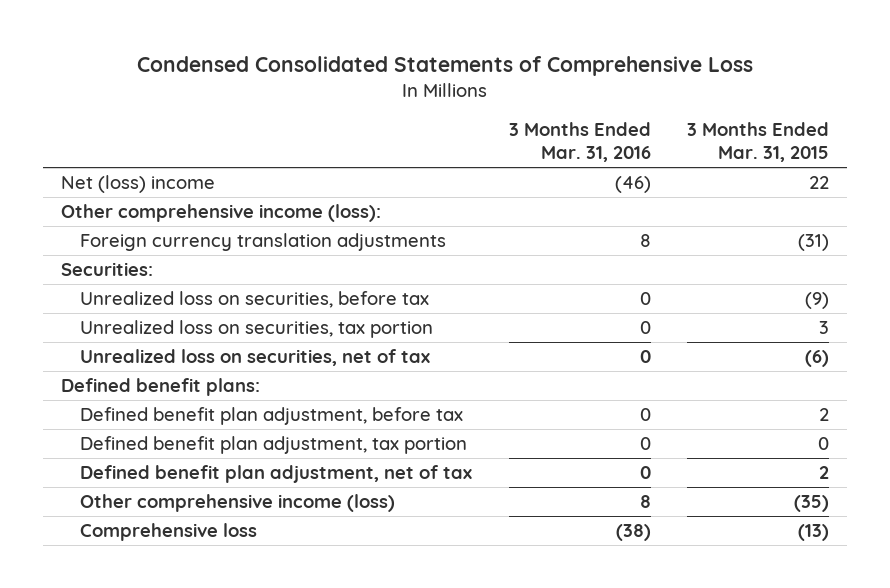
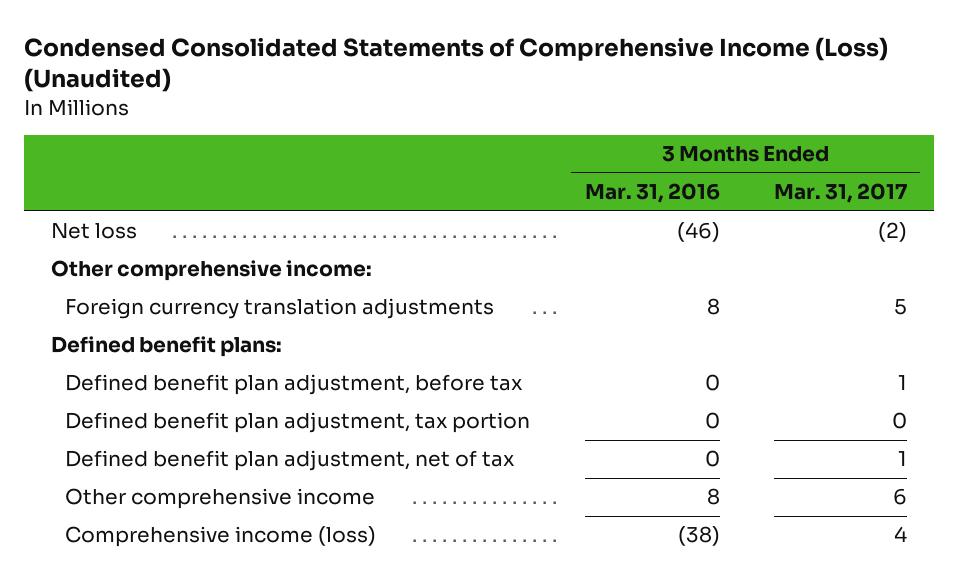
[137,55,754,76] Condensed Consolidated Statements of Comprehensive Loss -> [23,36,888,93] Condensed Consolidated Statements of Comprehensive Income (Loss) (Unaudited)
[686,122,829,162] 3 Months Ended Mar. 31, 2015 -> none
none -> [773,183,907,204] Mar. 31, 2017
[61,175,216,194] Net (loss) income -> [50,223,137,240] Net loss
[61,204,382,223] Other comprehensive income (loss): -> [50,260,372,282] Other comprehensive income:
[61,262,154,277] Securities: -> none
[80,291,430,309] Unrealized loss on securities, before tax -> none
[80,320,434,339] Unrealized loss on securities, tax portion -> none
[80,349,431,367] Unrealized loss on securities, net of tax -> none
[80,494,396,513] Other comprehensive income (loss) -> [65,488,376,510] Other comprehensive income
[80,523,258,542] Comprehensive loss -> [65,526,377,548] Comprehensive income (loss)

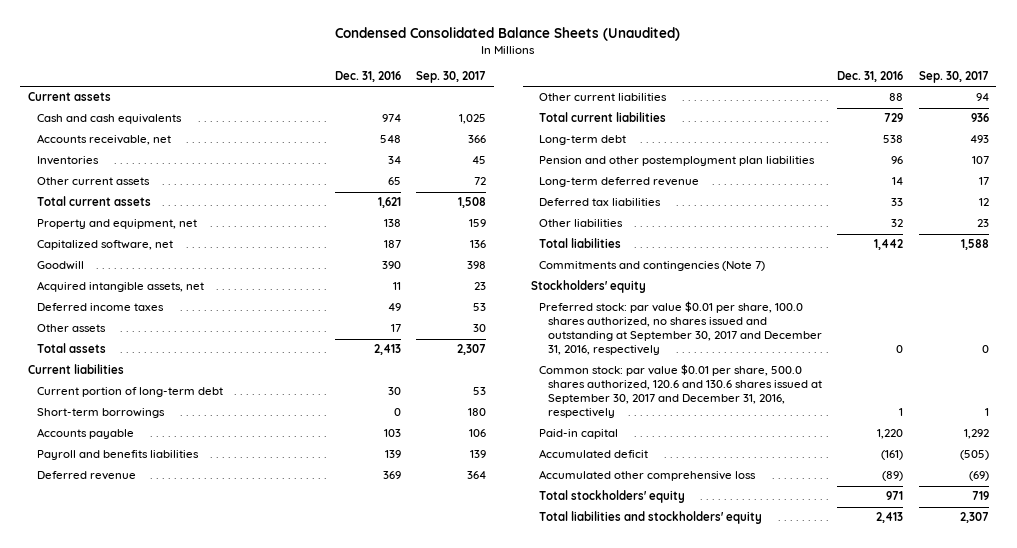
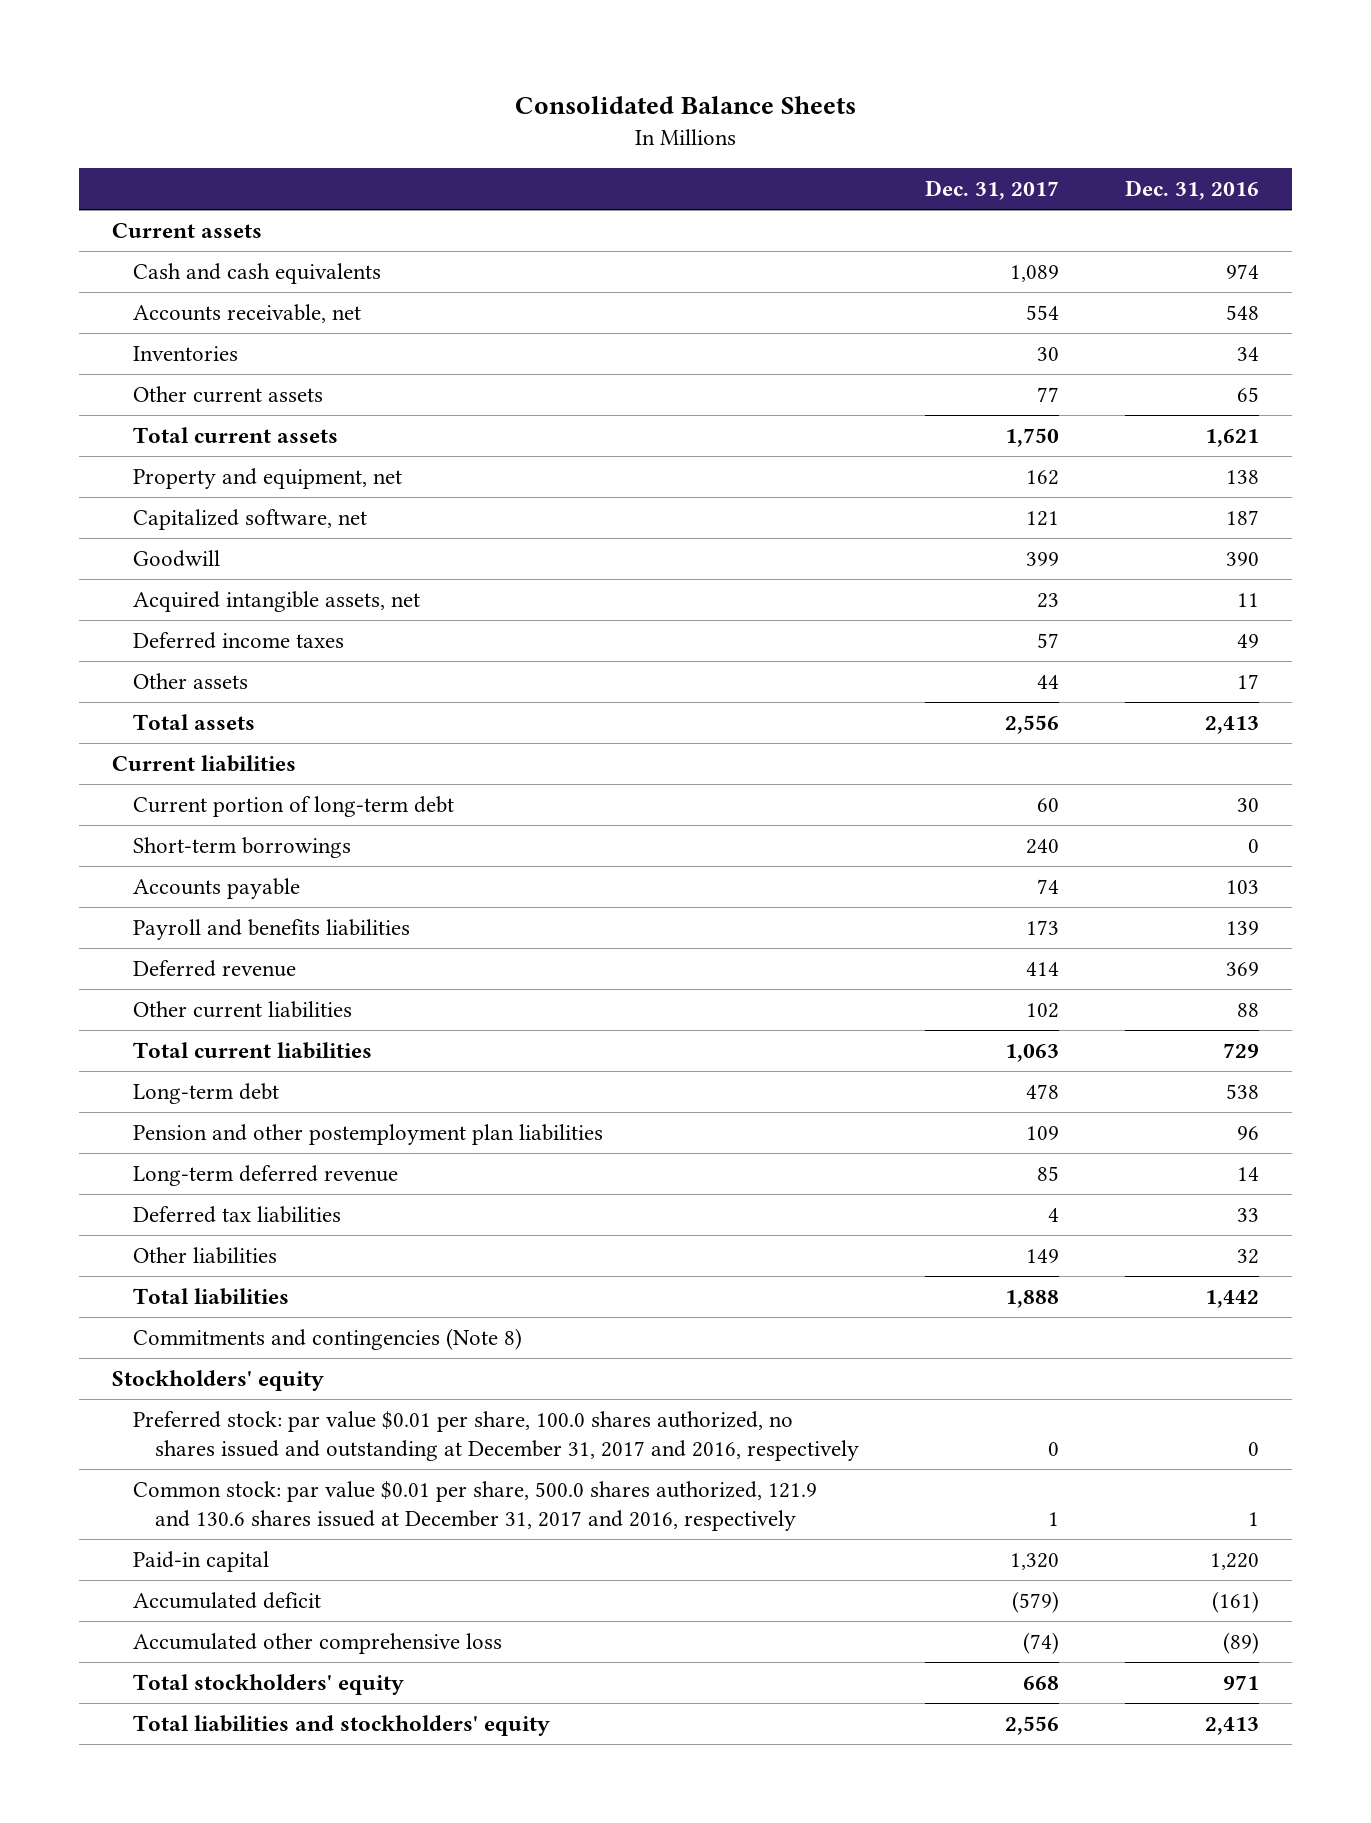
[335,27,681,42] Condensed Consolidated Balance Sheets (Unaudited) -> [514,96,856,115] Consolidated Balance Sheets
[416,71,487,84] Sep. 30, 2017 -> none
none -> [924,180,1059,201] Dec. 31, 2017
[539,261,766,272] Commitments and contingencies (Note 7) -> [133,1327,523,1350] Commitments and contingencies (Note 8)
[539,301,822,356] Preferred stock: par value $0.01 per share, 100.0 shares authorized, no shares issued and outstanding at September 30, 2017 and December 31, 2016, respectively -> [133,1410,859,1462] Preferred stock: par value $0.01 per share, 100.0 shares authorized, no shares issued and outstanding at December 31, 2017 and 2016, respectively
[539,364,822,419] Common stock: par value $0.01 per share, 500.0 shares authorized, 120.6 and 130.6 shares issued at September 30, 2017 and December 31, 2016, respectively -> [133,1480,818,1532] Common stock: par value $0.01 per share, 500.0 shares authorized, 121.9 and 130.6 shares issued at December 31, 2017 and 2016, respectively

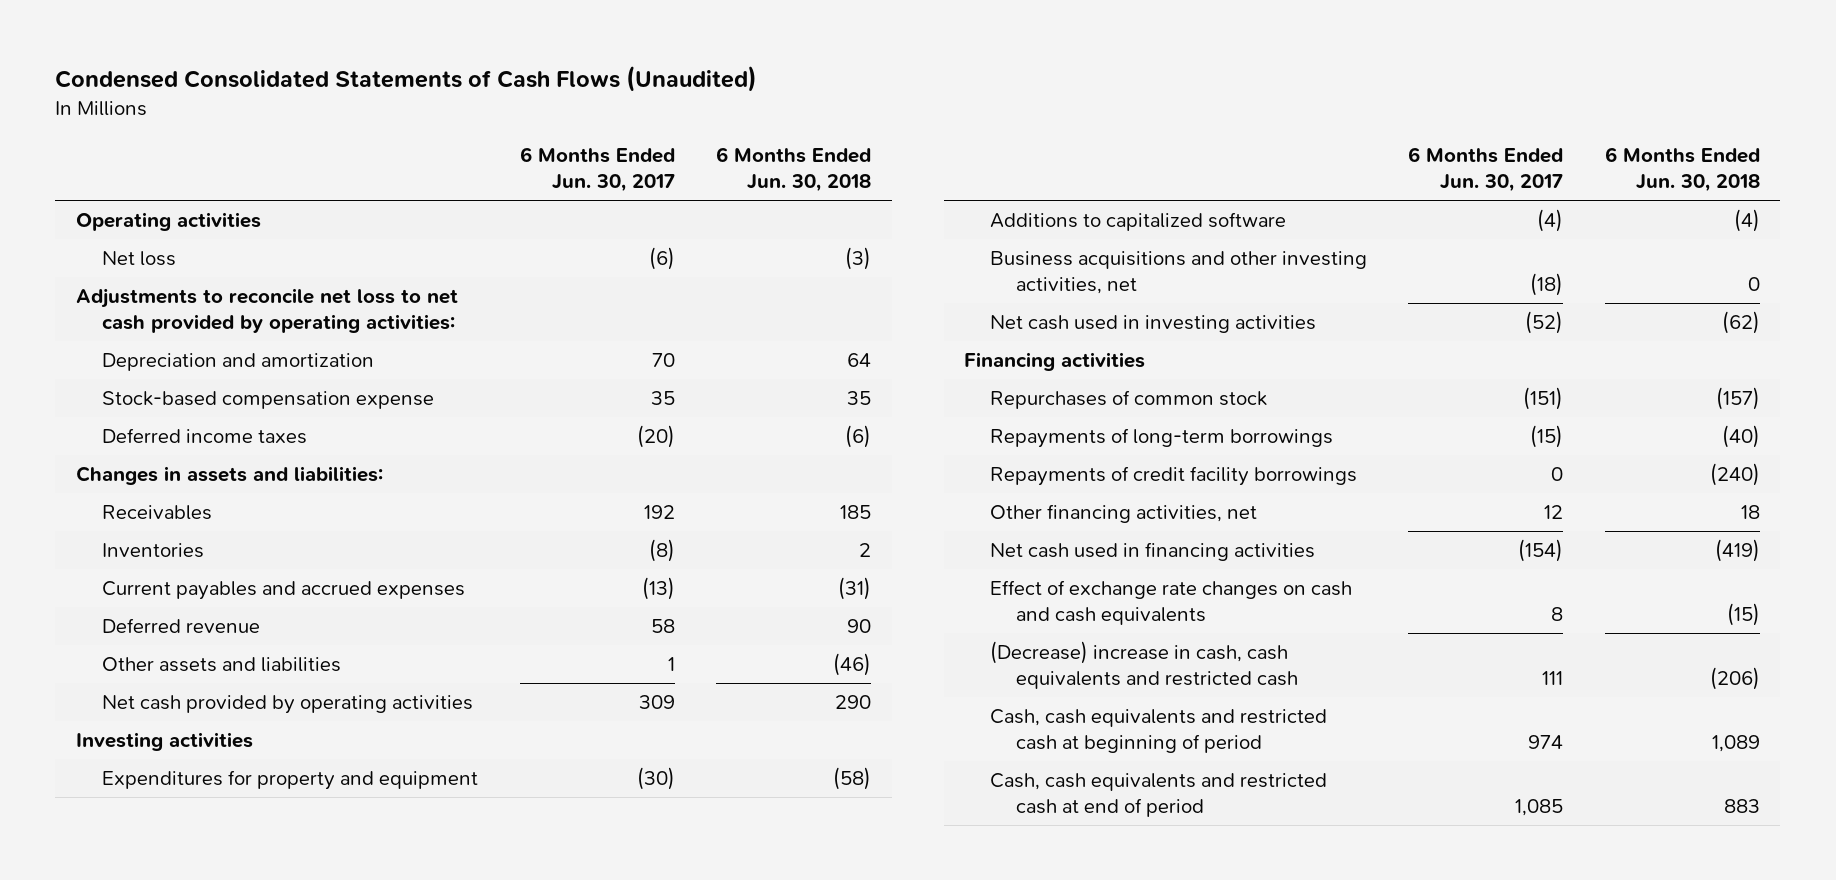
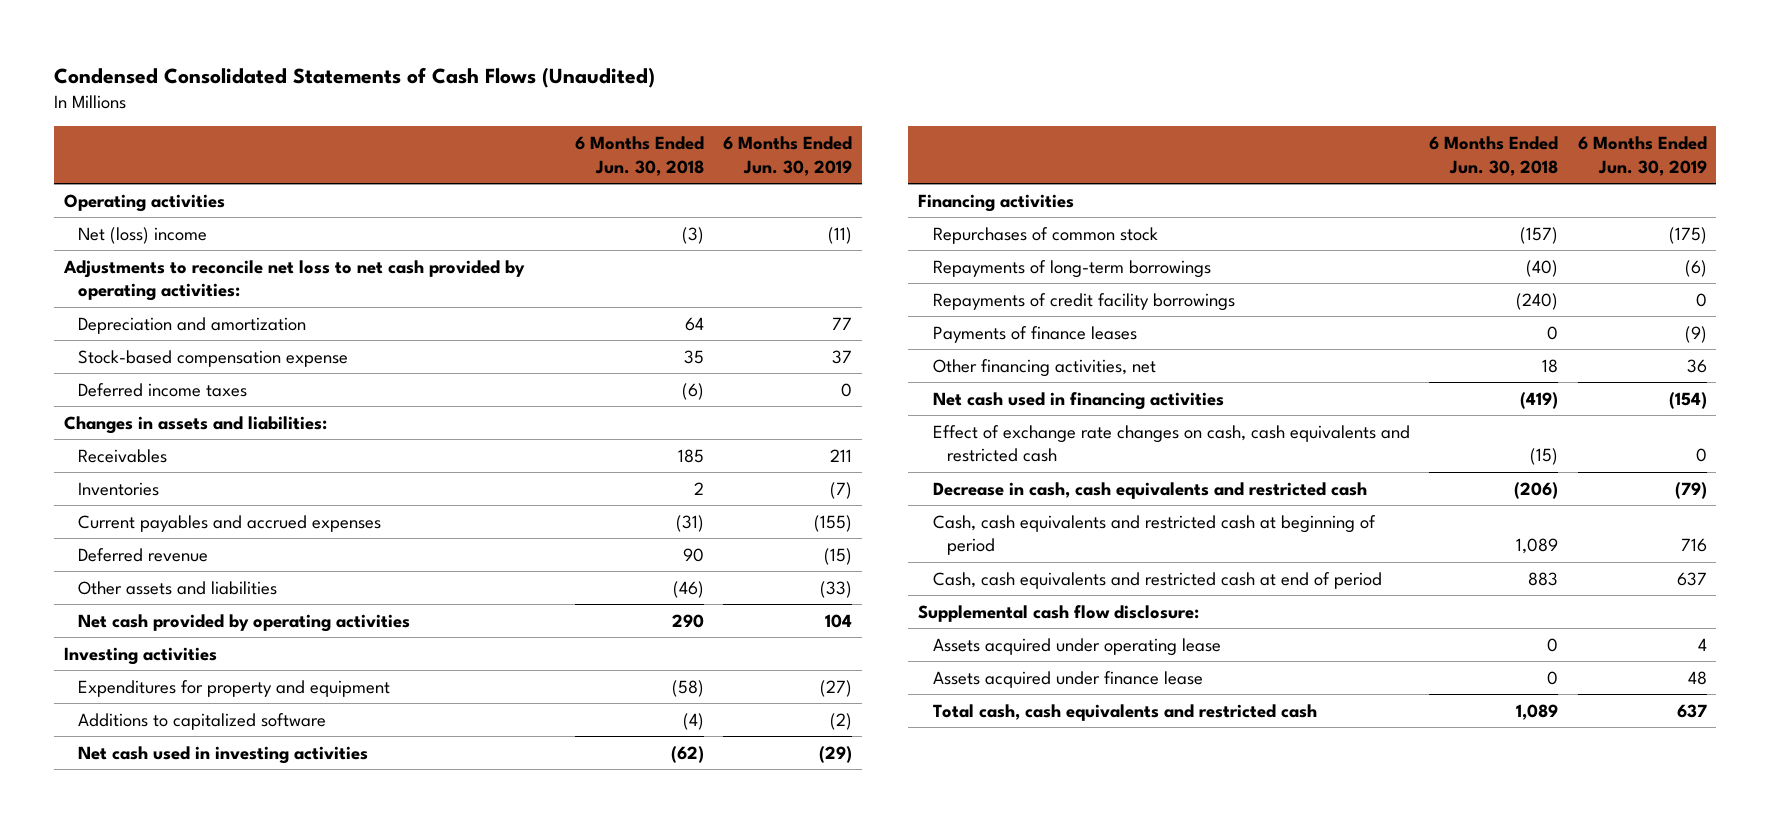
[520,146,676,193] 6 Months Ended Jun. 30, 2017 -> none
none -> [723,136,853,176] 6 Months Ended Jun. 30, 2019
[101,251,176,267] Net loss -> [78,226,208,244] Net (loss) income
[989,251,1367,295] Business acquisitions and other investing activities, net -> none
none -> [932,325,1137,343] Payments of finance leases
[989,580,1352,626] Effect of exchange rate changes on cash and cash equivalents -> [932,424,1410,463] Effect of exchange rate changes on cash, cash equivalents and restricted cash
[989,641,1298,690] (Decrease) increase in cash, cash equivalents and restricted cash -> [932,481,1367,499] Decrease in cash, cash equivalents and restricted cash
none -> [918,604,1200,622] Supplemental cash flow disclosure:
none -> [932,637,1221,656] Assets acquired under operating lease
none -> [932,670,1203,688] Assets acquired under finance lease
none -> [932,703,1317,721] Total cash, cash equivalents and restricted cash

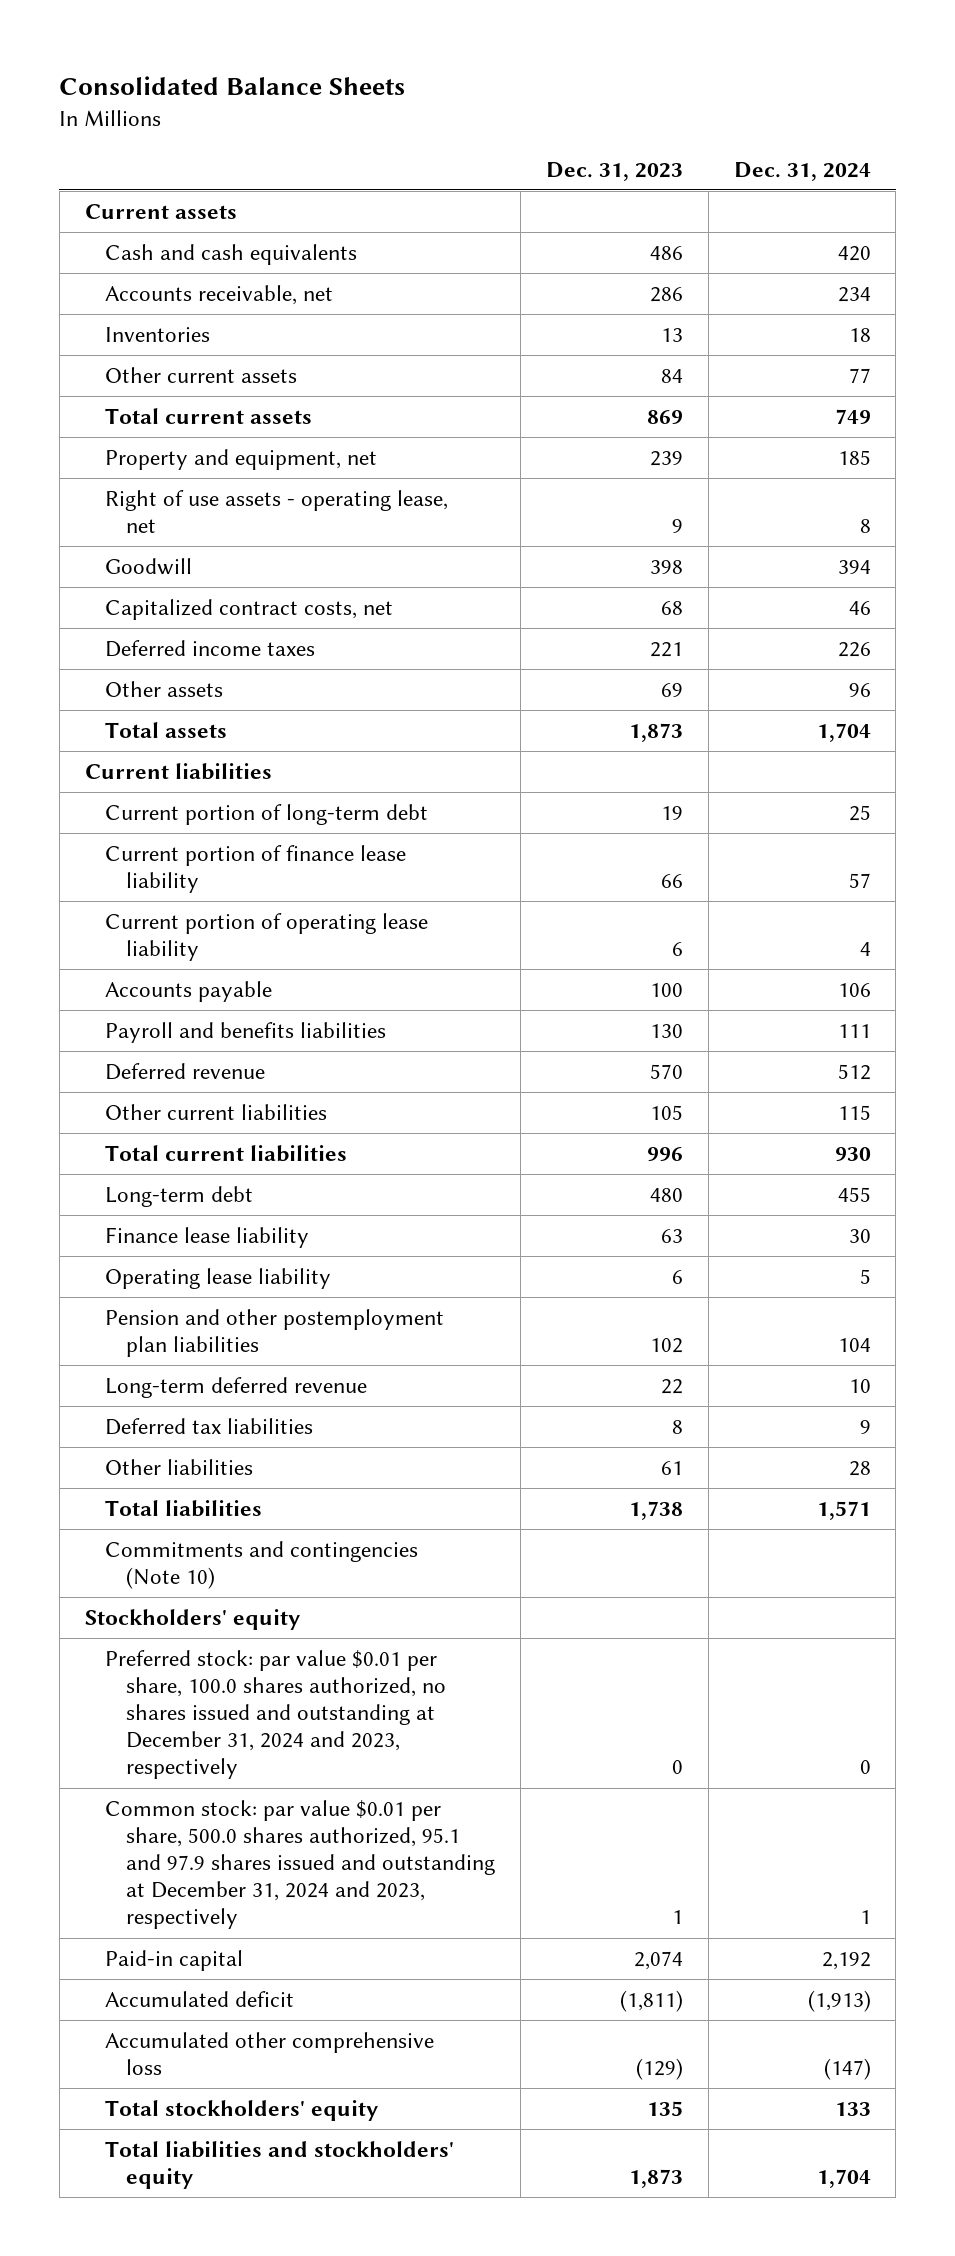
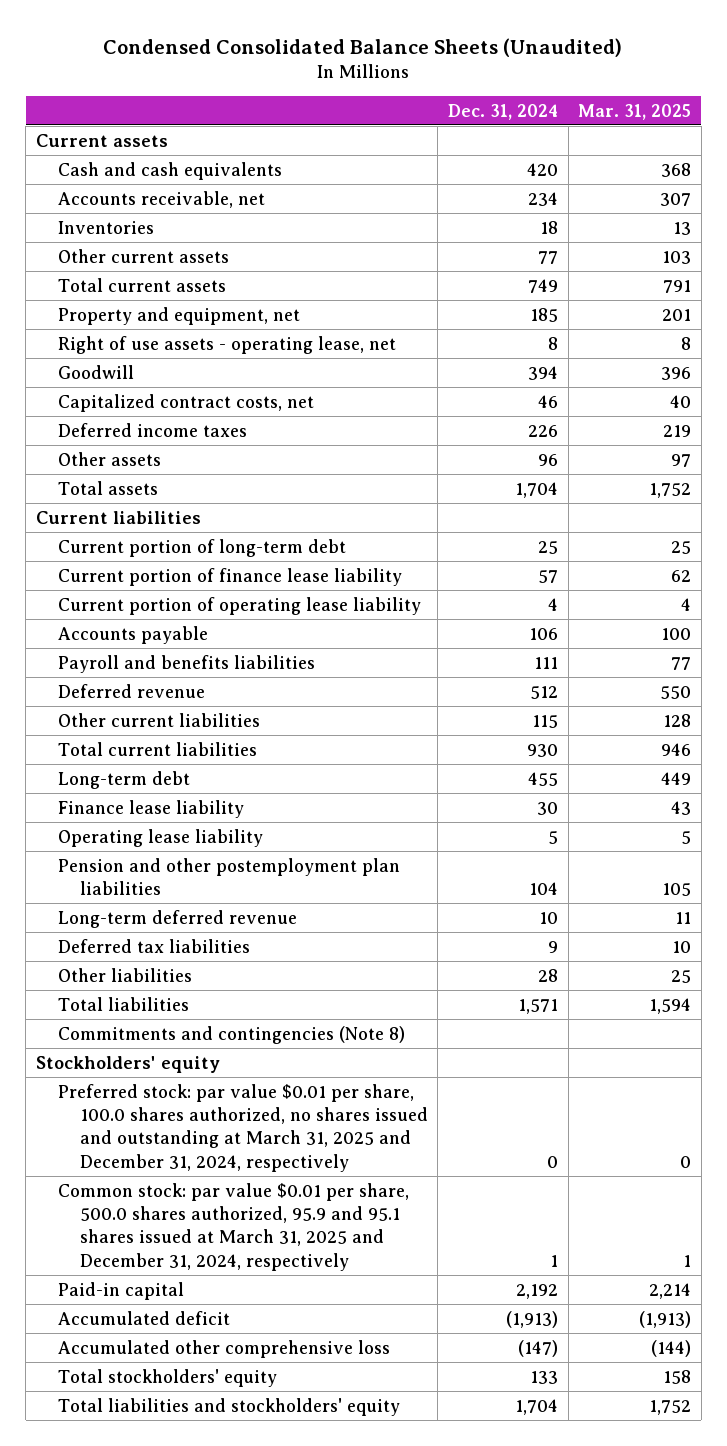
[59,75,406,95] Consolidated Balance Sheets -> [103,37,623,57] Condensed Consolidated Balance Sheets (Unaudited)
[545,161,683,181] Dec. 31, 2023 -> none
none -> [578,103,692,120] Mar. 31, 2025
[105,1540,419,1590] Commitments and contingencies (Note 10) -> [57,1025,405,1044] Commitments and contingencies (Note 8)
[105,1649,447,1780] Preferred stock: par value $0.01 per share, 100.0 shares authorized, no shares issued and outstanding at December 31, 2024 and 2023, respectively -> [57,1083,428,1172] Preferred stock: par value $0.01 per share, 100.0 shares authorized, no shares issued and outstanding at March 31, 2025 and December 31, 2024, respectively
[105,1799,496,1930] Common stock: par value $0.01 per share, 500.0 shares authorized, 95.1 and 97.9 shares issued and outstanding at December 31, 2024 and 2023, respectively -> [57,1182,409,1271] Common stock: par value $0.01 per share, 500.0 shares authorized, 95.9 and 95.1 shares issued at March 31, 2025 and December 31, 2024, respectively

